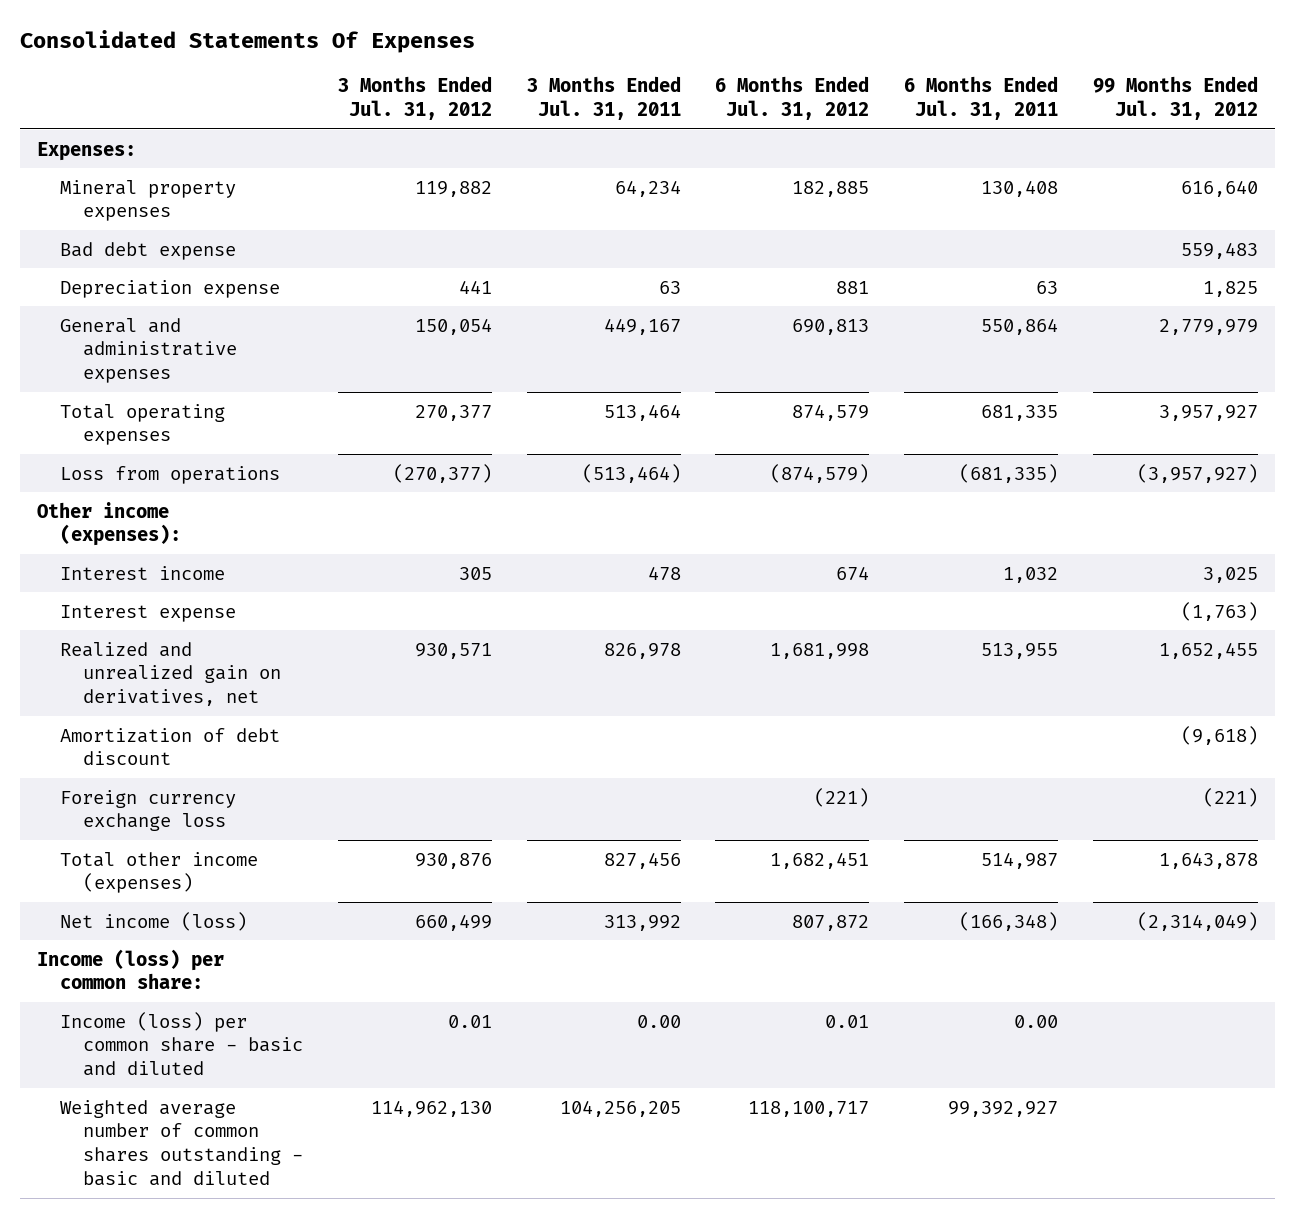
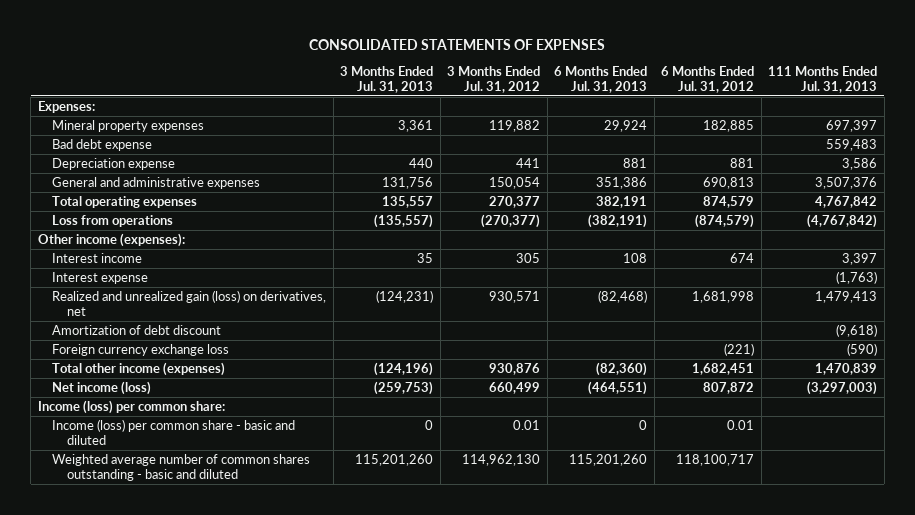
[19,30,475,54] Consolidated Statements Of Expenses -> [309,38,606,50] CONSOLIDATED STATEMENTS OF EXPENSES
[526,76,681,121] 3 Months Ended Jul. 31, 2011 -> none
[904,76,1059,121] 6 Months Ended Jul. 31, 2011 -> none
[1092,76,1258,121] 99 Months Ended Jul. 31, 2012 -> none
none -> [340,65,434,93] 3 Months Ended Jul. 31, 2013
none -> [554,65,648,93] 6 Months Ended Jul. 31, 2013
none -> [768,65,878,93] 111 Months Ended Jul. 31, 2013
[60,641,282,707] Realized and unrealized gain on derivatives, net -> [52,289,327,316] Realized and unrealized gain (loss) on derivatives, net

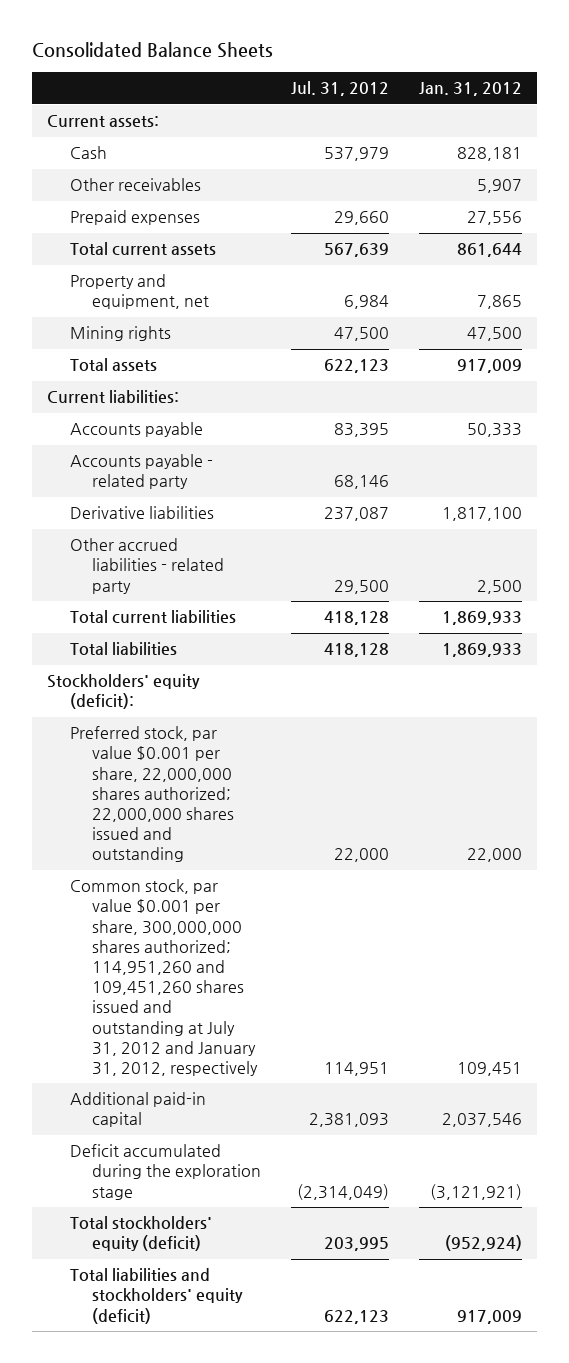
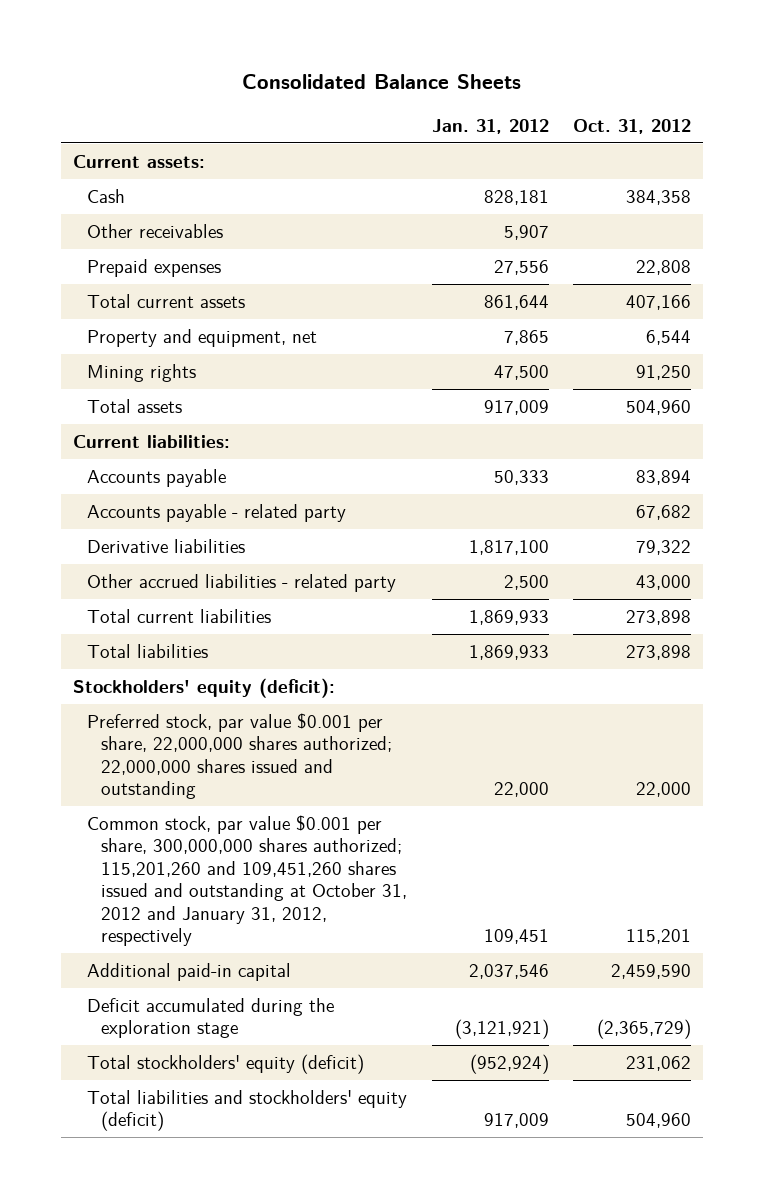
[290,81,389,97] Jul. 31, 2012 -> none
none -> [572,118,691,134] Oct. 31, 2012
[69,879,258,1076] Common stock, par value $0.001 per share, 300,000,000 shares authorized; 114,951,260 and 109,451,260 shares issued and outstanding at July 31, 2012 and January 31, 2012, respectively -> [87,814,408,947] Common stock, par value $0.001 per share, 300,000,000 shares authorized; 115,201,260 and 109,451,260 shares issued and outstanding at October 31, 2012 and January 31, 2012, respectively

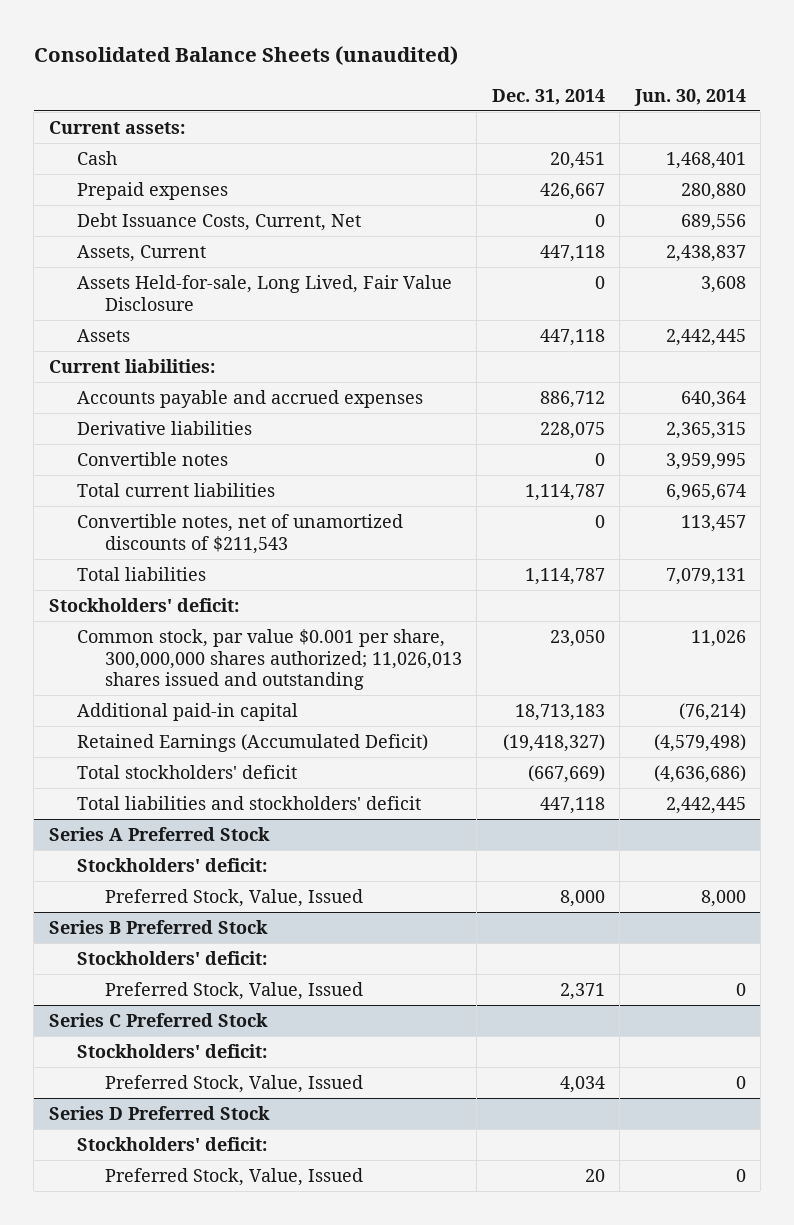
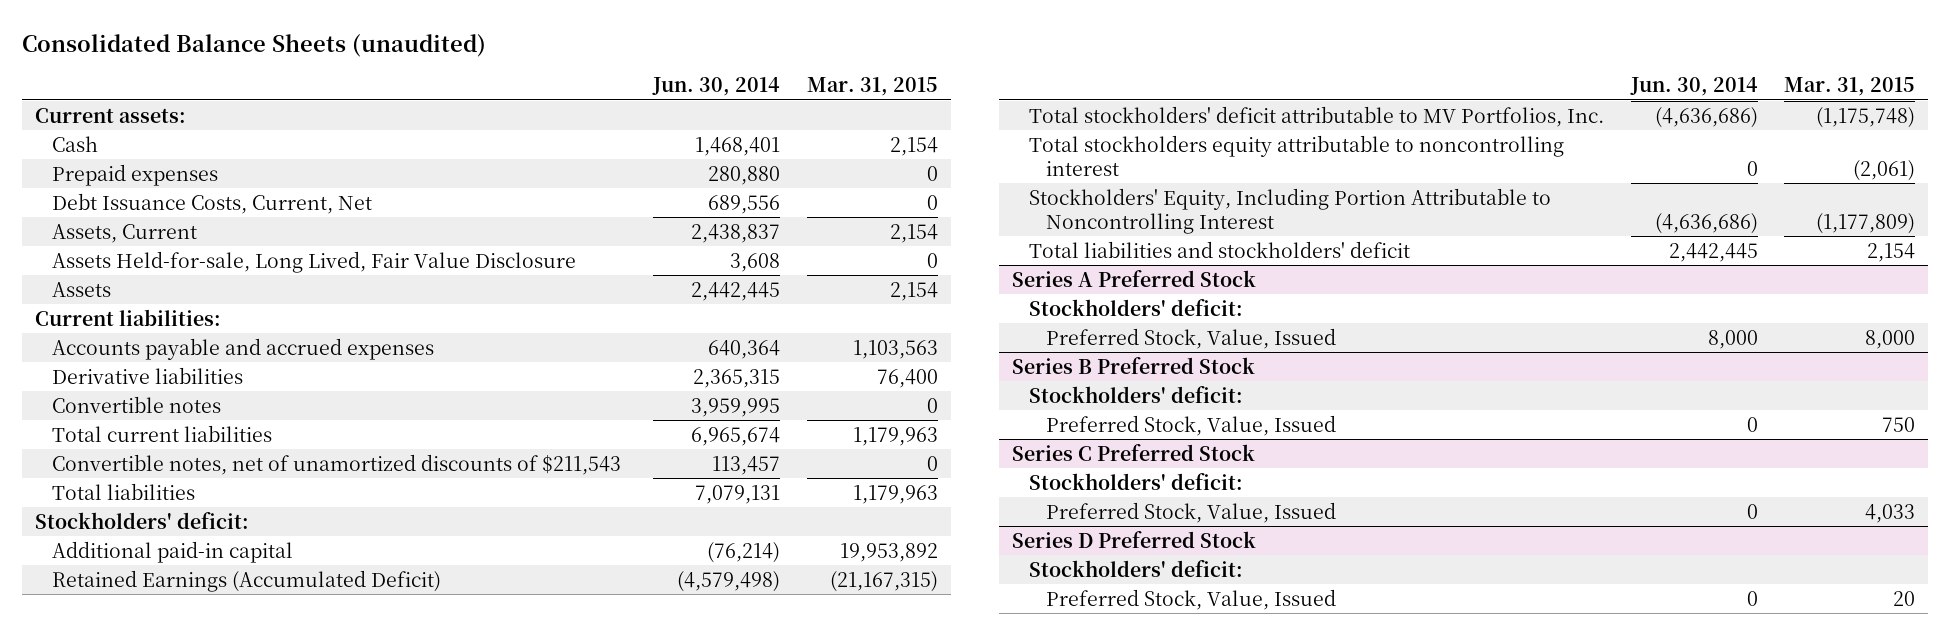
[491,88,605,105] Dec. 31, 2014 -> none
none -> [806,77,938,97] Mar. 31, 2015
[76,628,462,691] Common stock, par value $0.001 per share, 300,000,000 shares authorized; 11,026,013 shares issued and outstanding -> none
[76,764,297,779] Total stockholders' deficit -> [1029,105,1605,127] Total stockholders' deficit attributable to MV Portfolios, Inc.
none -> [1029,134,1565,176] Total stockholders equity attributable to noncontrolling interest
none -> [1029,187,1552,234] Stockholders' Equity, Including Portion Attributable to Noncontrolling Interest

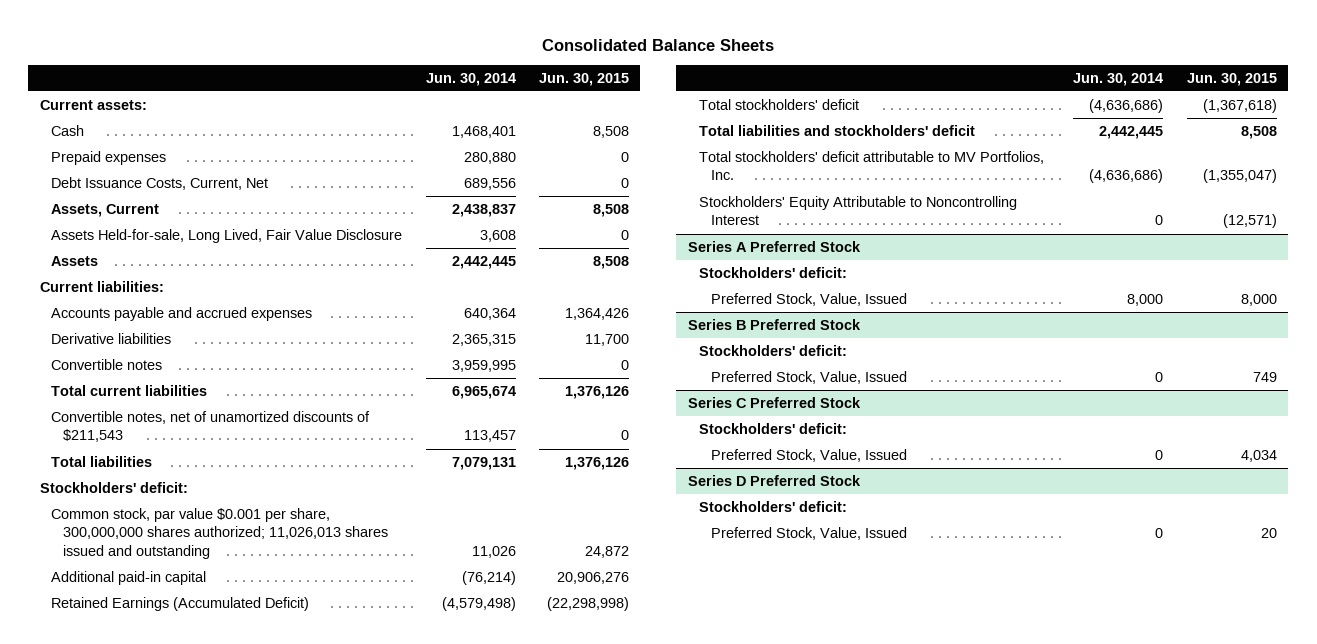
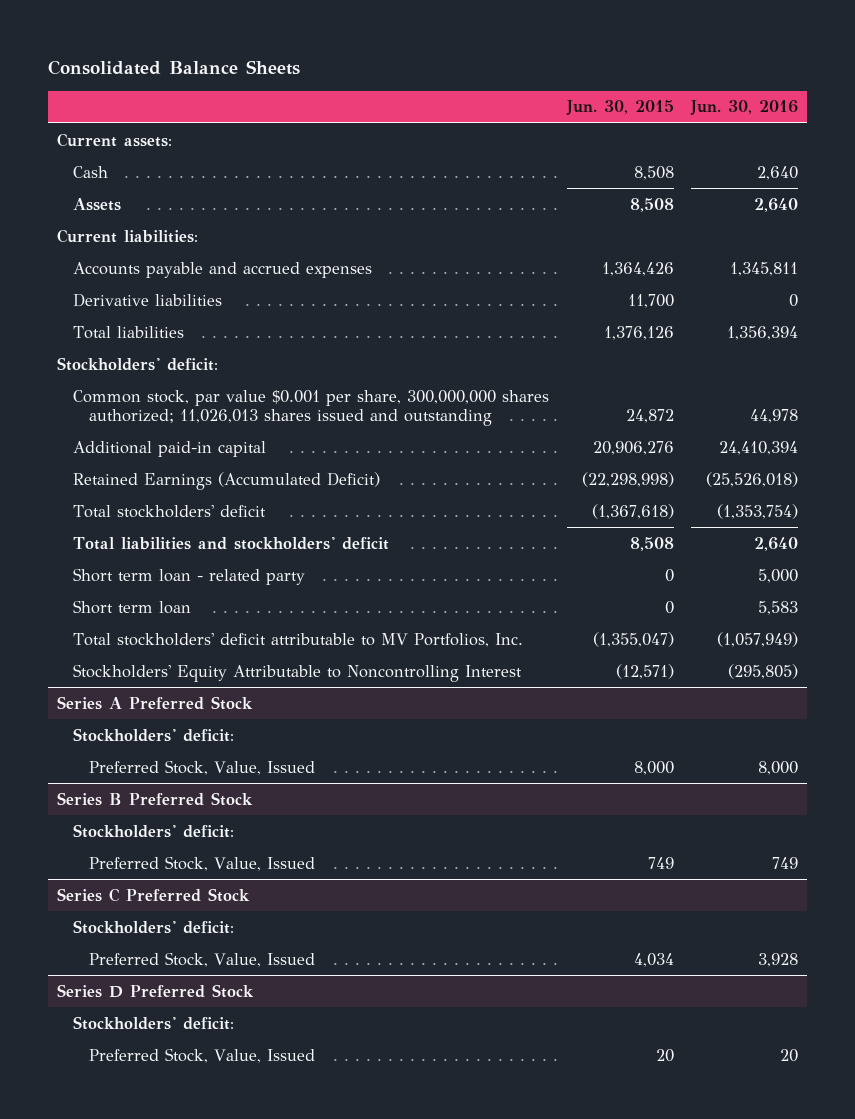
[425,72,516,86] Jun. 30, 2014 -> none
none -> [690,100,799,116] Jun. 30, 2016
[51,151,167,166] Prepaid expenses -> none
[51,177,269,191] Debt Issuance Costs, Current, Net -> none
[51,204,160,218] Assets, Current -> none
[51,229,403,244] Assets Held-for-sale, Long Lived, Fair Value Disclosure -> none
[51,359,163,371] Convertible notes -> none
[51,385,208,397] Total current liabilities -> none
[51,411,371,443] Convertible notes, net of unamortized discounts of $211,543 -> none
none -> [72,567,305,585] Short term loan - related party
none -> [72,599,191,614] Short term loan

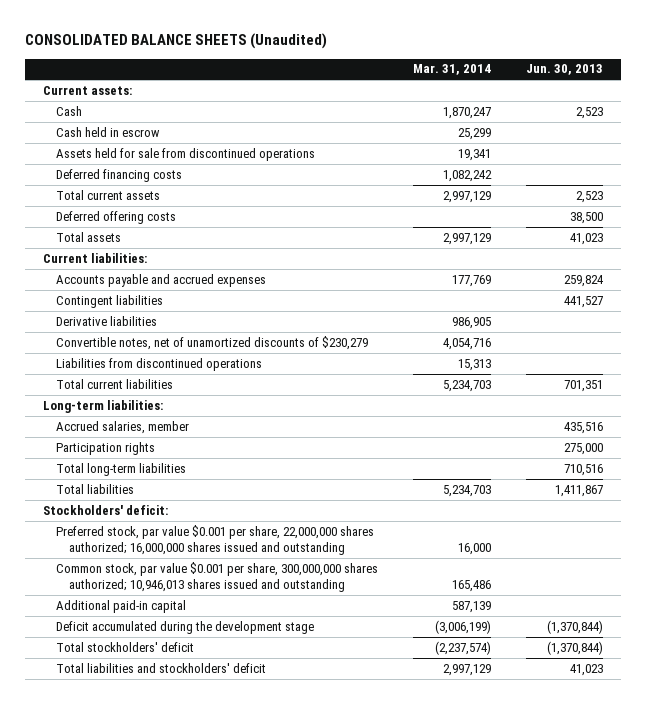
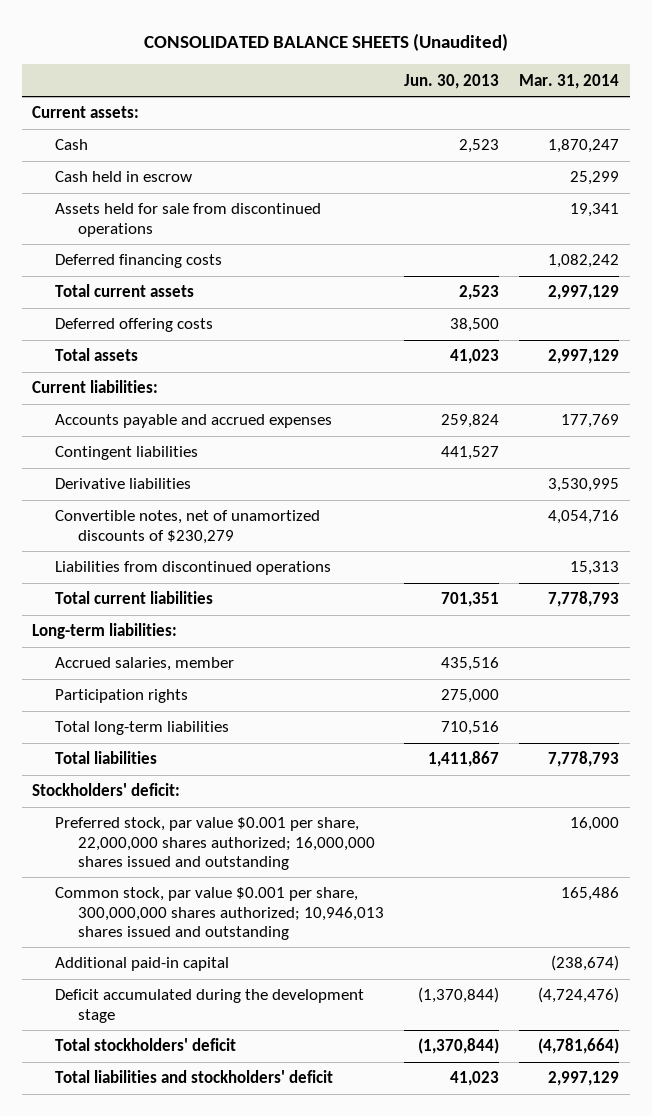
[452,316,492,329] 986,905 -> [548,478,620,493] 3,530,995
[443,379,492,392] 5,234,703 -> [548,591,620,608] 7,778,793
[443,484,492,497] 5,234,703 -> [548,751,620,768] 7,778,793
[452,600,492,613] 587,139 -> [551,955,620,972] (238,674)
[435,619,492,634] (3,006,199) -> [538,987,620,1004] (4,724,476)
[435,640,492,655] (2,237,574) -> [538,1038,620,1055] (4,781,664)

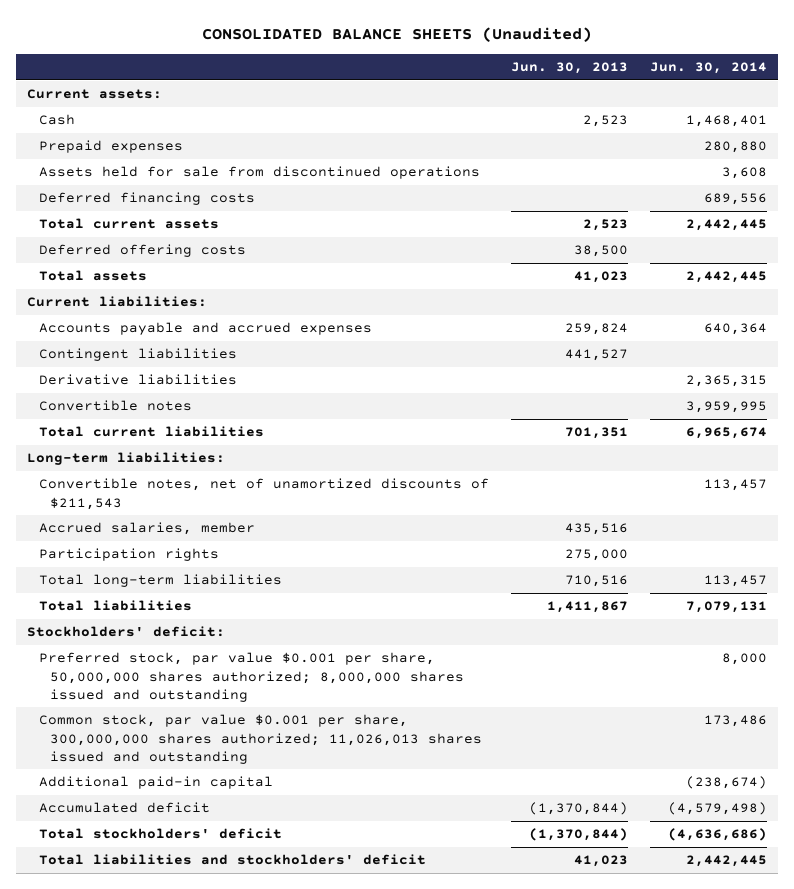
[519,73,620,89] Mar. 31, 2014 -> none
none -> [649,62,767,75] Jun. 30, 2014
[54,171,192,183] Cash held in escrow -> none
none -> [38,140,183,154] Prepaid expenses
[54,561,331,576] Liabilities from discontinued operations -> none
[54,510,320,544] Convertible notes, net of unamortized discounts of $230,279 -> [38,400,192,412] Convertible notes
none -> [38,478,489,510] Convertible notes, net of unamortized discounts of $211,543
[54,817,375,870] Preferred stock, par value $0.001 per share, 22,000,000 shares authorized; 16,000,000 shares issued and outstanding -> [38,652,464,702] Preferred stock, par value $0.001 per share, 50,000,000 shares authorized; 8,000,000 shares issued and outstanding
[54,887,384,940] Common stock, par value $0.001 per share, 300,000,000 shares authorized; 10,946,013 shares issued and outstanding -> [38,714,482,764] Common stock, par value $0.001 per share, 300,000,000 shares authorized; 11,026,013 shares issued and outstanding
[54,989,364,1023] Deficit accumulated during the development stage -> [38,802,210,814] Accumulated deficit

